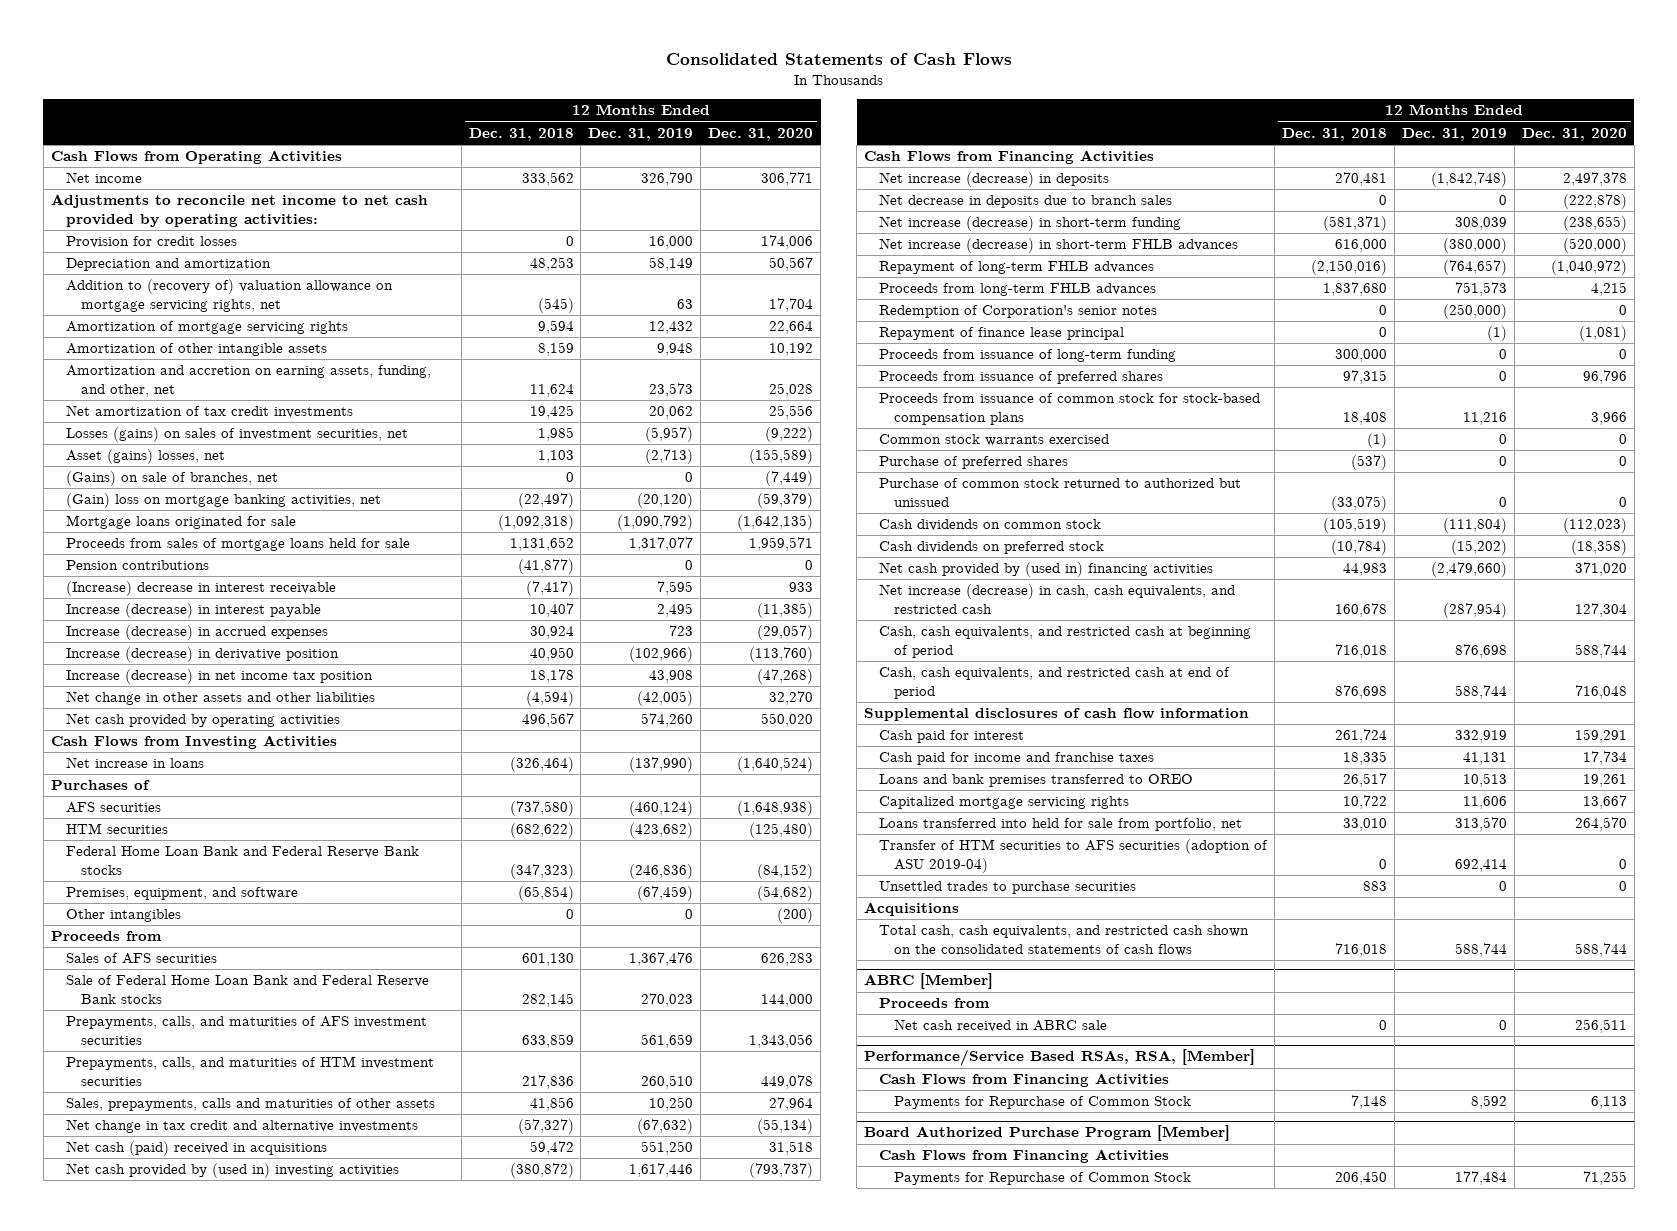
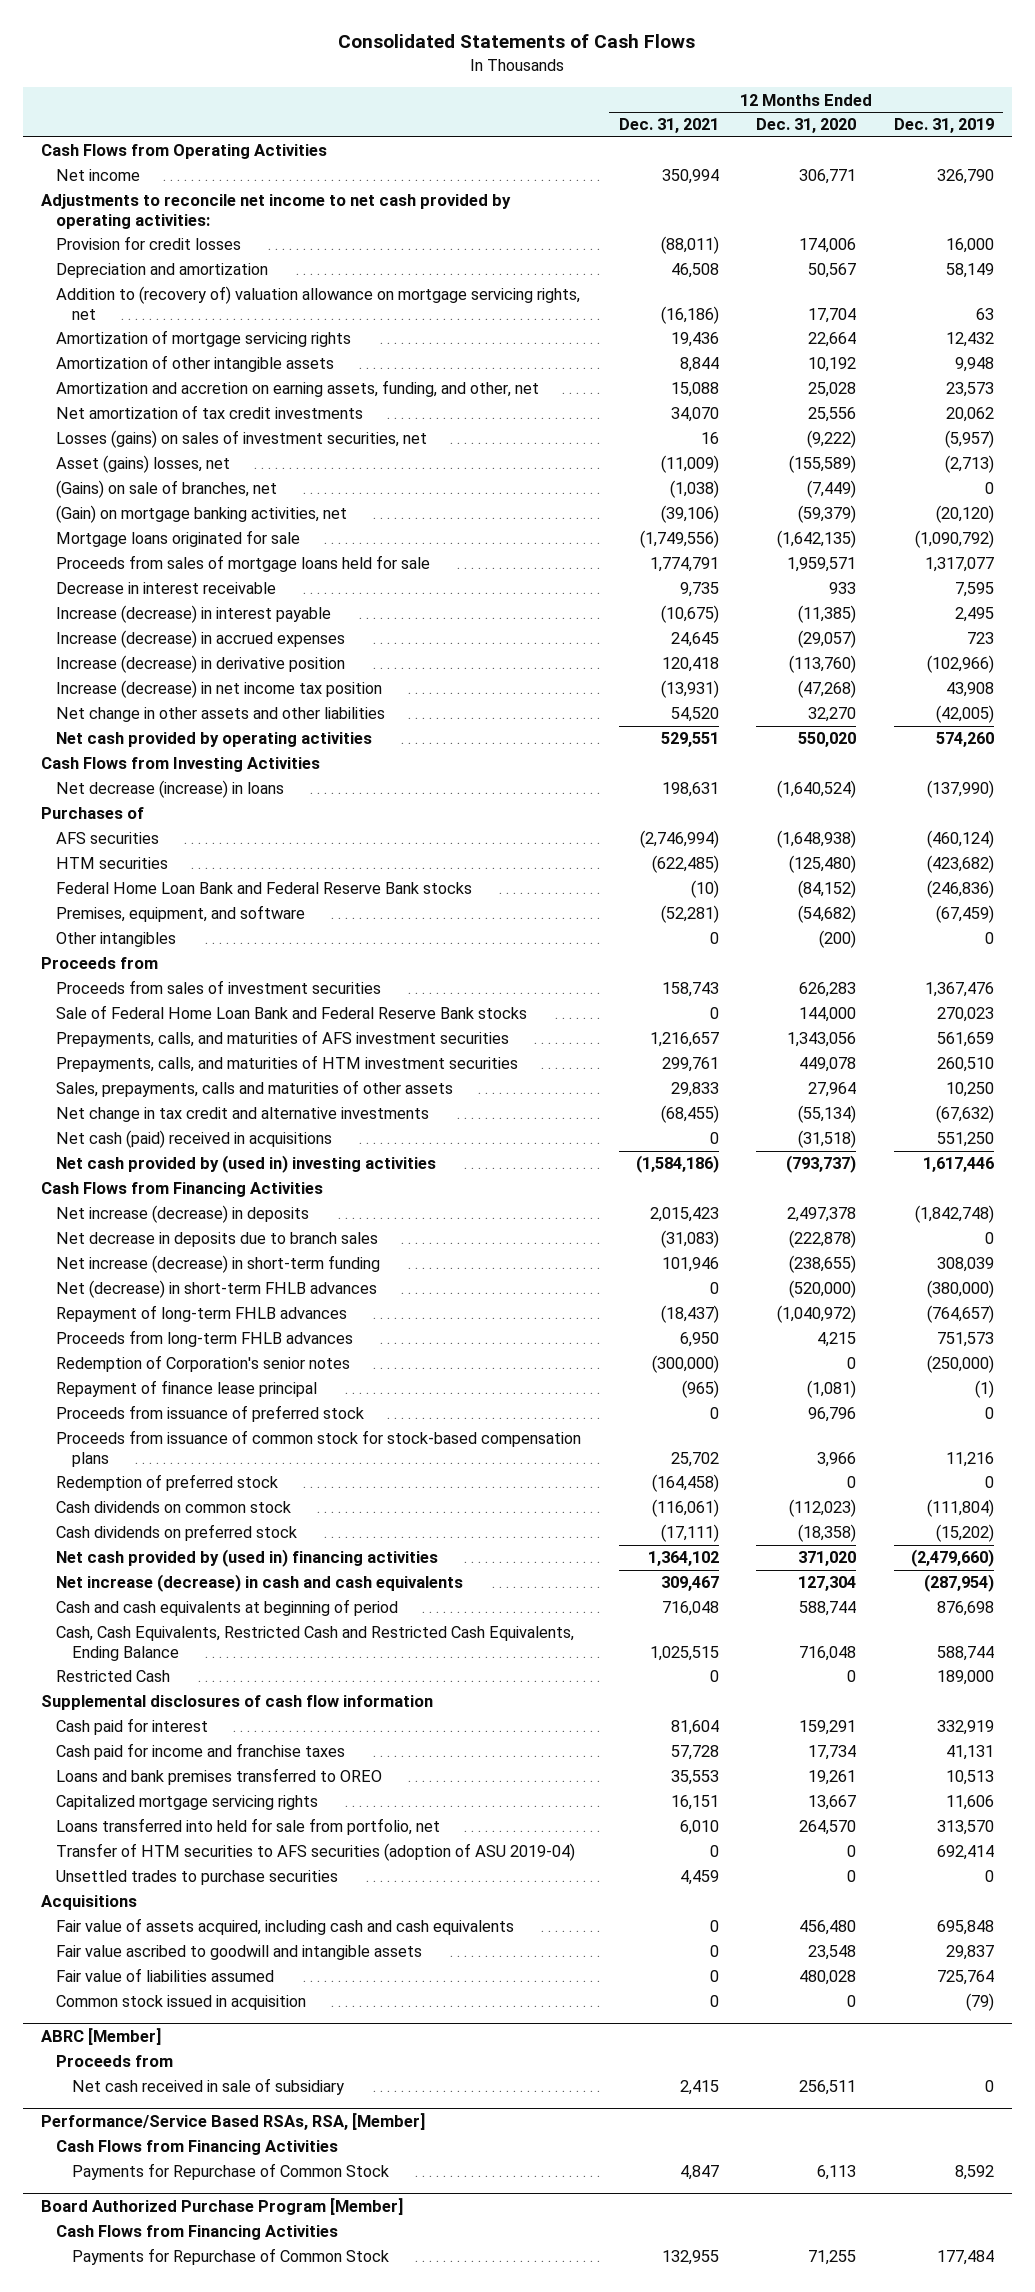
[468,127,574,141] Dec. 31, 2018 -> none
none -> [618,118,719,134] Dec. 31, 2021
[65,493,381,509] (Gain) loss on mortgage banking activities, net -> [56,505,348,524] (Gain) on mortgage banking activities, net
[65,560,209,571] Pension contributions -> none
[65,581,336,597] (Increase) decrease in interest receivable -> [56,582,277,595] Decrease in interest receivable
[65,757,204,769] Net increase in loans -> [56,780,285,799] Net decrease (increase) in loans
[65,953,217,965] Sales of AFS securities -> [56,980,382,995] Proceeds from sales of investment securities
[769,1141,814,1156] 31,518 -> [798,1130,857,1149] (31,518)
[879,238,1239,254] Net increase (decrease) in short-term FHLB advances -> [56,1280,378,1299] Net (decrease) in short-term FHLB advances
[879,349,1177,363] Proceeds from issuance of long-term funding -> none
[879,371,1164,385] Proceeds from issuance of preferred shares -> [56,1405,365,1423] Proceeds from issuance of preferred stock
[879,434,1110,447] Common stock warrants exercised -> none
[879,478,1242,507] Purchase of common stock returned to authorized but unissued -> none
[879,456,1069,470] Purchase of preferred shares -> [56,1474,279,1492] Redemption of preferred stock
[879,584,1236,614] Net increase (decrease) in cash, cash equivalents, and restricted cash -> [56,1574,464,1593] Net increase (decrease) in cash and cash equivalents
[879,626,1252,658] Cash, cash equivalents, and restricted cash at beginning of period -> [56,1599,399,1617] Cash and cash equivalents at beginning of period
[879,667,1231,699] Cash, cash equivalents, and restricted cash at end of period -> [56,1626,575,1661] Cash, Cash Equivalents, Restricted Cash and Restricted Cash Equivalents, Ending Balance
none -> [56,1670,171,1683] Restricted Cash
[879,925,1250,956] Total cash, cash equivalents, and restricted cash shown on the consolidated statements of cash flows -> none
none -> [56,1918,515,1936] Fair value of assets acquired, including cash and cash equivalents
none -> [56,1945,423,1961] Fair value ascribed to goodwill and intangible assets
none -> [56,1968,275,1983] Fair value of liabilities assumed
none -> [56,1995,307,2011] Common stock issued in acquisition
[894,1019,1108,1033] Net cash received in ABRC sale -> [71,2078,344,2096] Net cash received in sale of subsidiary

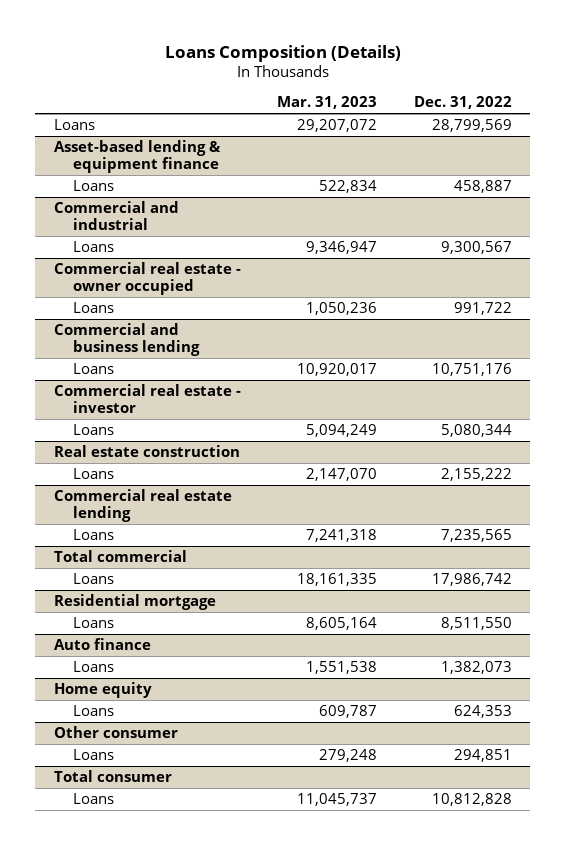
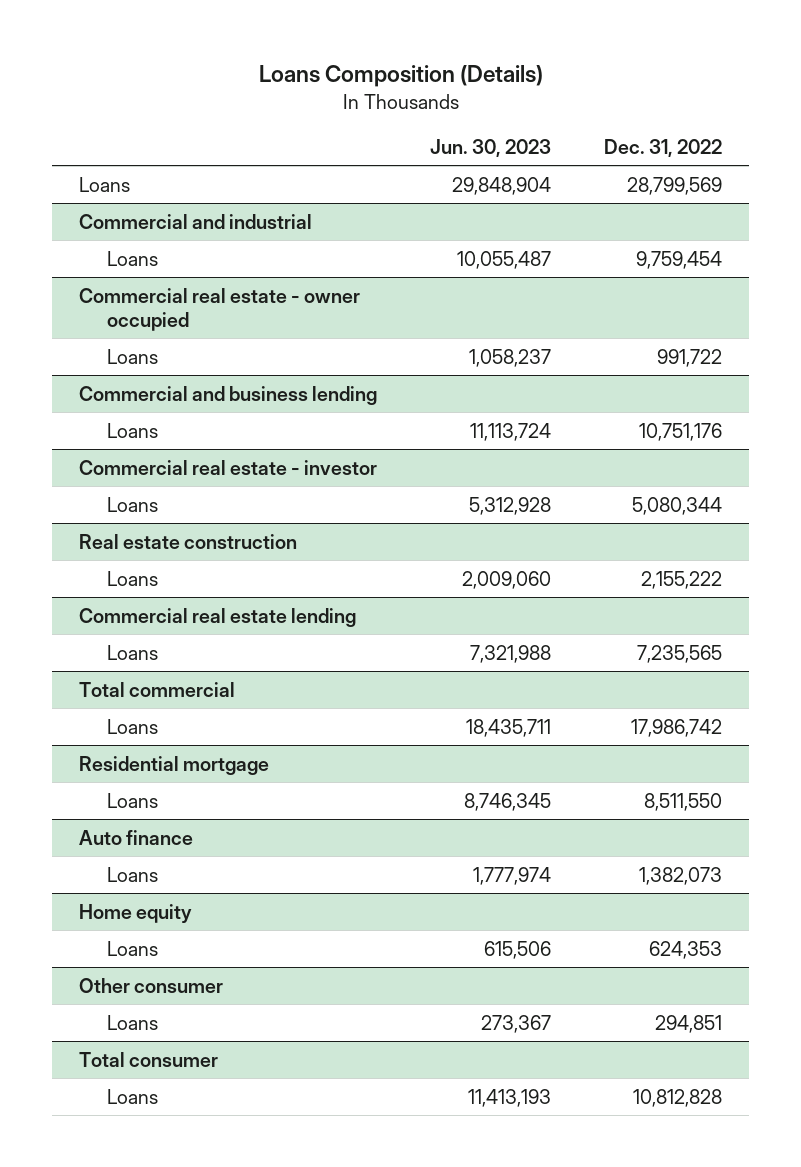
[277,96,378,110] Mar. 31, 2023 -> none
none -> [430,138,552,157] Jun. 30, 2023
[53,140,221,174] Asset-based lending & equipment finance -> none
[73,180,115,192] Loans -> none
[440,241,512,255] 9,300,567 -> [636,250,723,269] 9,759,454

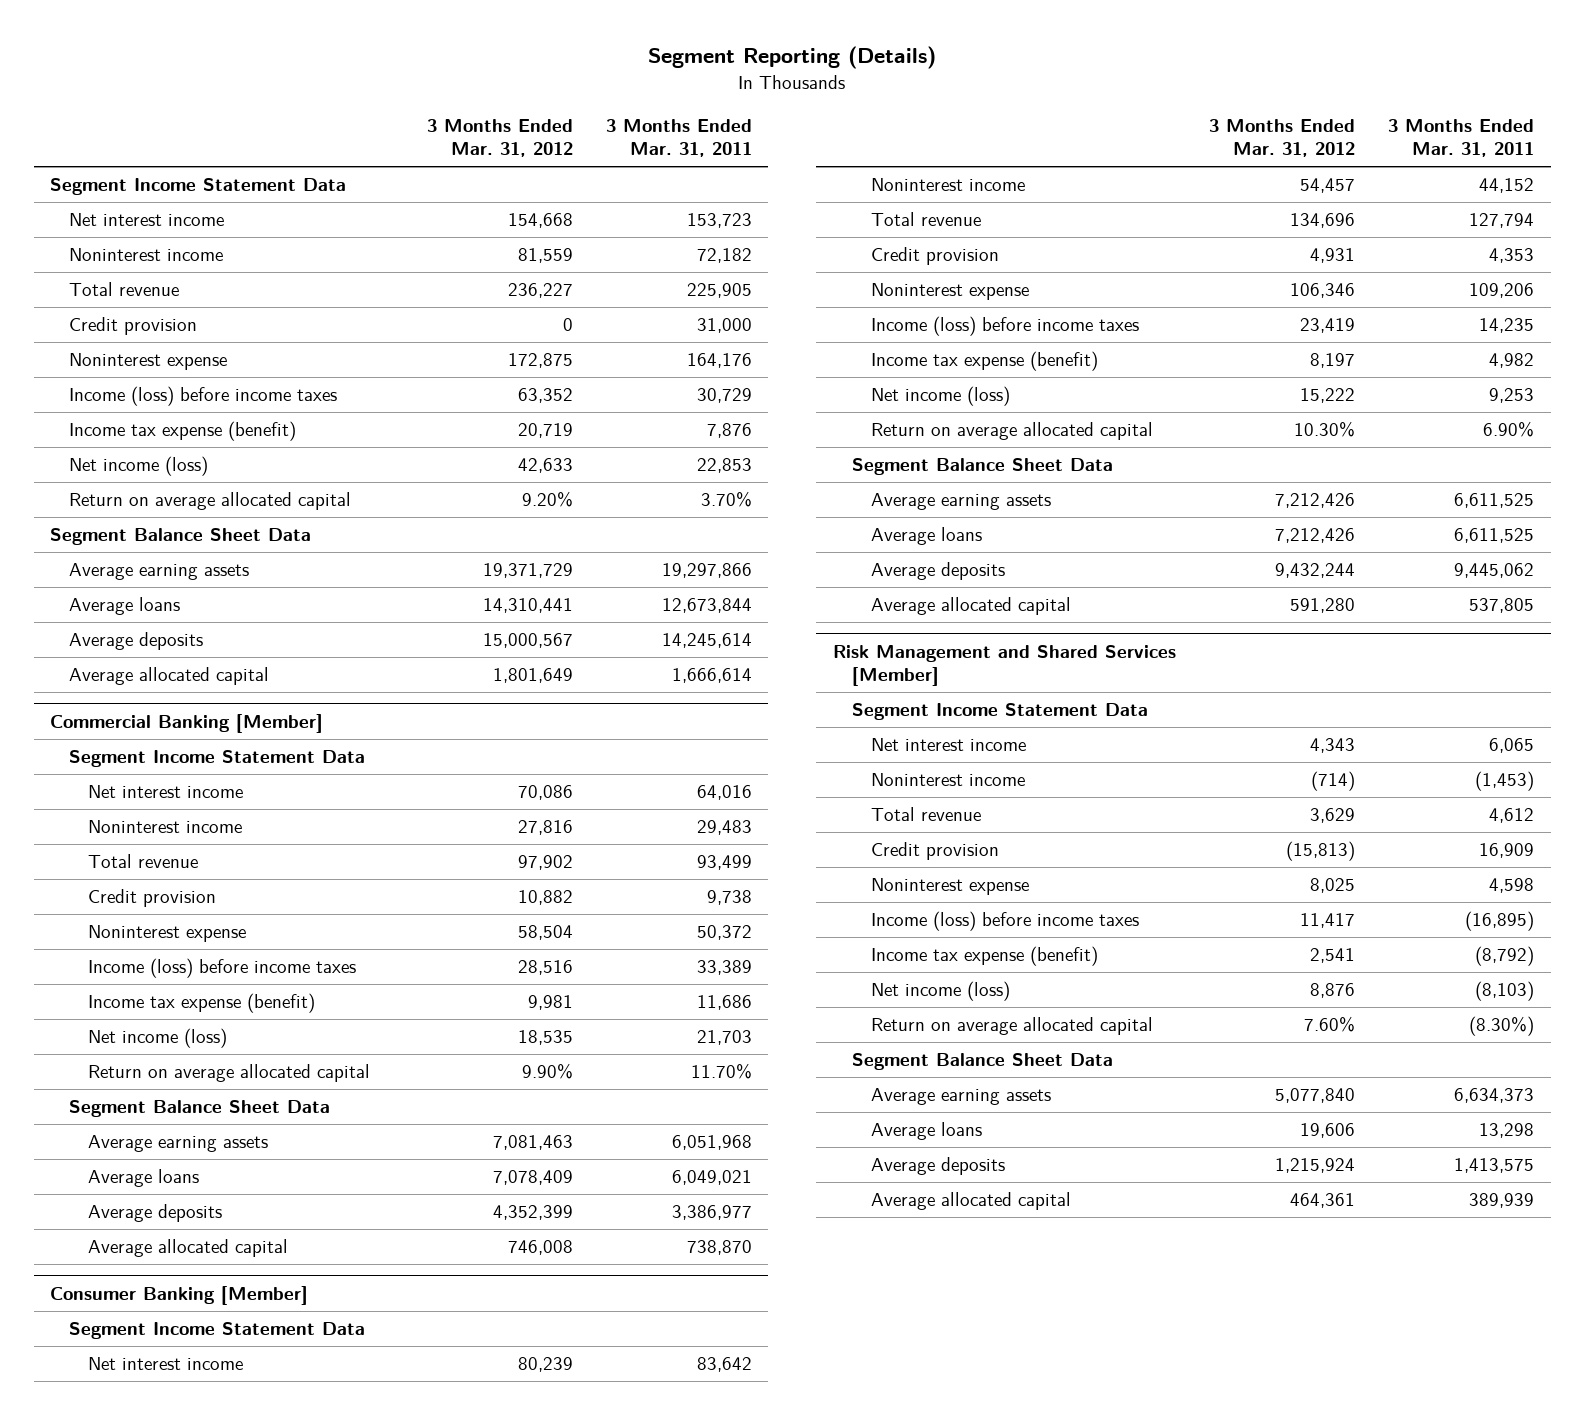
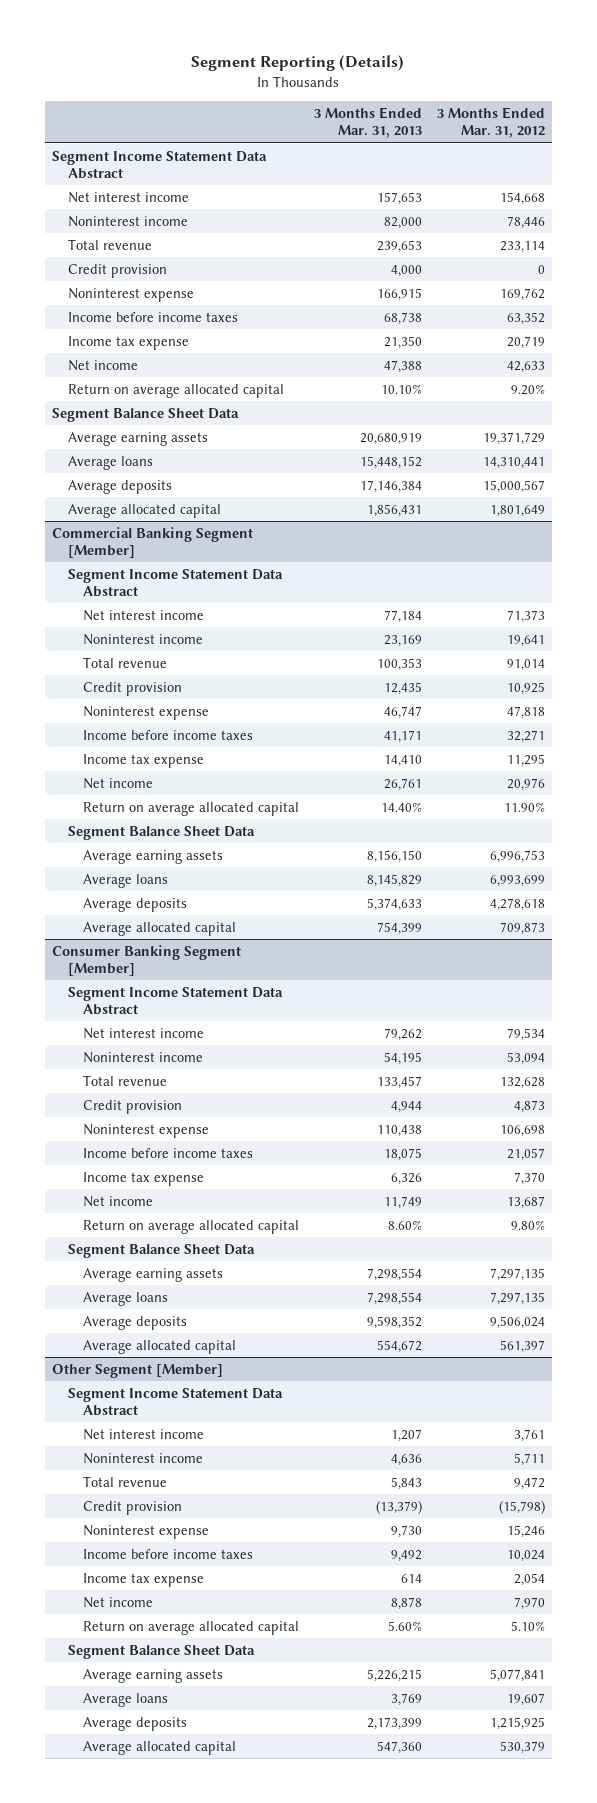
[605,119,752,158] 3 Months Ended Mar. 31, 2011 -> none
none -> [314,106,423,139] 3 Months Ended Mar. 31, 2013
[50,178,347,196] Segment Income Statement Data -> [52,150,268,180] Segment Income Statement Data Abstract
[517,248,573,264] 81,559 -> [506,215,545,229] 78,446
[507,283,573,299] 236,227 -> [499,240,545,253] 233,114
[507,353,573,369] 172,875 -> [499,287,545,301] 169,762
[69,386,338,407] Income (loss) before income taxes -> [67,311,238,322] Income before income taxes
[69,421,297,442] Income tax expense (benefit) -> [67,335,189,350] Income tax expense
[69,456,209,477] Net income (loss) -> [67,359,138,371] Net income
[50,713,324,733] Commercial Banking [Member] -> [52,526,254,559] Commercial Banking Segment [Member]
[69,750,366,768] Segment Income Statement Data -> [67,568,283,598] Segment Income Statement Data Abstract
[517,785,573,801] 70,086 -> [506,609,545,623] 71,373
[517,820,573,836] 27,816 -> [506,634,545,647] 19,641
[517,855,573,871] 97,902 -> [506,658,545,671] 91,014
[517,890,573,906] 10,882 -> [506,681,545,695] 10,925
[517,925,573,941] 58,504 -> [506,705,545,719] 47,818
[88,958,357,979] Income (loss) before income taxes -> [83,729,254,740] Income before income taxes
[517,960,573,976] 28,516 -> [506,729,545,743] 32,271
[88,993,316,1014] Income tax expense (benefit) -> [83,753,205,768] Income tax expense
[527,995,573,1011] 9,981 -> [506,753,545,767] 11,295
[88,1028,228,1049] Net income (loss) -> [83,777,154,789] Net income
[517,1030,573,1046] 18,535 -> [506,777,545,791] 20,976
[521,1063,573,1080] 9.90% -> [503,801,545,812] 11.90%
[492,1135,573,1151] 7,081,463 -> [489,849,545,863] 6,996,753
[492,1170,573,1186] 7,078,409 -> [489,874,545,887] 6,993,699
[492,1205,573,1221] 4,352,399 -> [489,897,545,911] 4,278,618
[507,1240,573,1256] 746,008 -> [499,921,545,935] 709,873
[50,1285,309,1305] Consumer Banking [Member] -> [52,944,242,977] Consumer Banking Segment [Member]
[69,1322,366,1340] Segment Income Statement Data -> [67,986,283,1016] Segment Income Statement Data Abstract
[517,1357,573,1373] 80,239 -> [506,1027,545,1041] 79,534
[1300,178,1356,194] 54,457 -> [506,1051,545,1065] 53,094
[1290,213,1356,229] 134,696 -> [499,1076,545,1089] 132,628
[1310,248,1356,264] 4,931 -> [513,1099,545,1113] 4,873
[1290,283,1356,299] 106,346 -> [499,1124,545,1137] 106,698
[870,316,1139,337] Income (loss) before income taxes -> [83,1147,254,1158] Income before income taxes
[1300,318,1356,334] 23,419 -> [506,1147,545,1161] 21,057
[870,351,1098,372] Income tax expense (benefit) -> [83,1171,205,1186] Income tax expense
[1310,353,1356,369] 8,197 -> [513,1171,545,1185] 7,370
[870,386,1010,407] Net income (loss) -> [83,1195,154,1207] Net income
[1300,388,1356,404] 15,222 -> [506,1195,545,1209] 13,687
[1294,421,1356,438] 10.30% -> [510,1219,545,1230] 9.80%
[832,644,1176,686] Risk Management and Shared Services [Member] -> none
[1275,493,1356,509] 7,212,426 -> [489,1267,545,1281] 7,297,135
[1275,528,1356,544] 7,212,426 -> [489,1291,545,1305] 7,297,135
[1275,563,1356,579] 9,432,244 -> [489,1315,545,1329] 9,506,024
[1290,598,1356,614] 591,280 -> [499,1339,545,1353] 561,397
none -> [52,1363,224,1378] Other Segment [Member]
[851,703,1148,721] Segment Income Statement Data -> [67,1387,283,1417] Segment Income Statement Data Abstract
[1310,738,1356,754] 4,343 -> [513,1428,545,1442] 3,761
[1311,771,1356,792] (714) -> [513,1452,545,1466] 5,711
[1310,808,1356,824] 3,629 -> [513,1476,545,1490] 9,472
[1286,841,1356,862] (15,813) -> [498,1499,545,1514] (15,798)
[1310,878,1356,894] 8,025 -> [506,1524,545,1538] 15,246
[870,911,1139,932] Income (loss) before income taxes -> [83,1548,254,1559] Income before income taxes
[1300,913,1356,929] 11,417 -> [506,1549,545,1562] 10,024
[870,946,1098,967] Income tax expense (benefit) -> [83,1572,205,1587] Income tax expense
[1310,948,1356,964] 2,541 -> [513,1572,545,1586] 2,054
[870,981,1010,1002] Net income (loss) -> [83,1596,154,1608] Net income
[1310,983,1356,999] 8,876 -> [513,1596,545,1610] 7,970
[1304,1016,1356,1033] 7.60% -> [510,1620,545,1631] 5.10%
[1275,1088,1356,1104] 5,077,840 -> [489,1668,545,1682] 5,077,841
[1300,1123,1356,1139] 19,606 -> [506,1692,545,1706] 19,607
[1275,1158,1356,1174] 1,215,924 -> [489,1716,545,1730] 1,215,925
[1290,1193,1356,1209] 464,361 -> [499,1740,545,1754] 530,379

